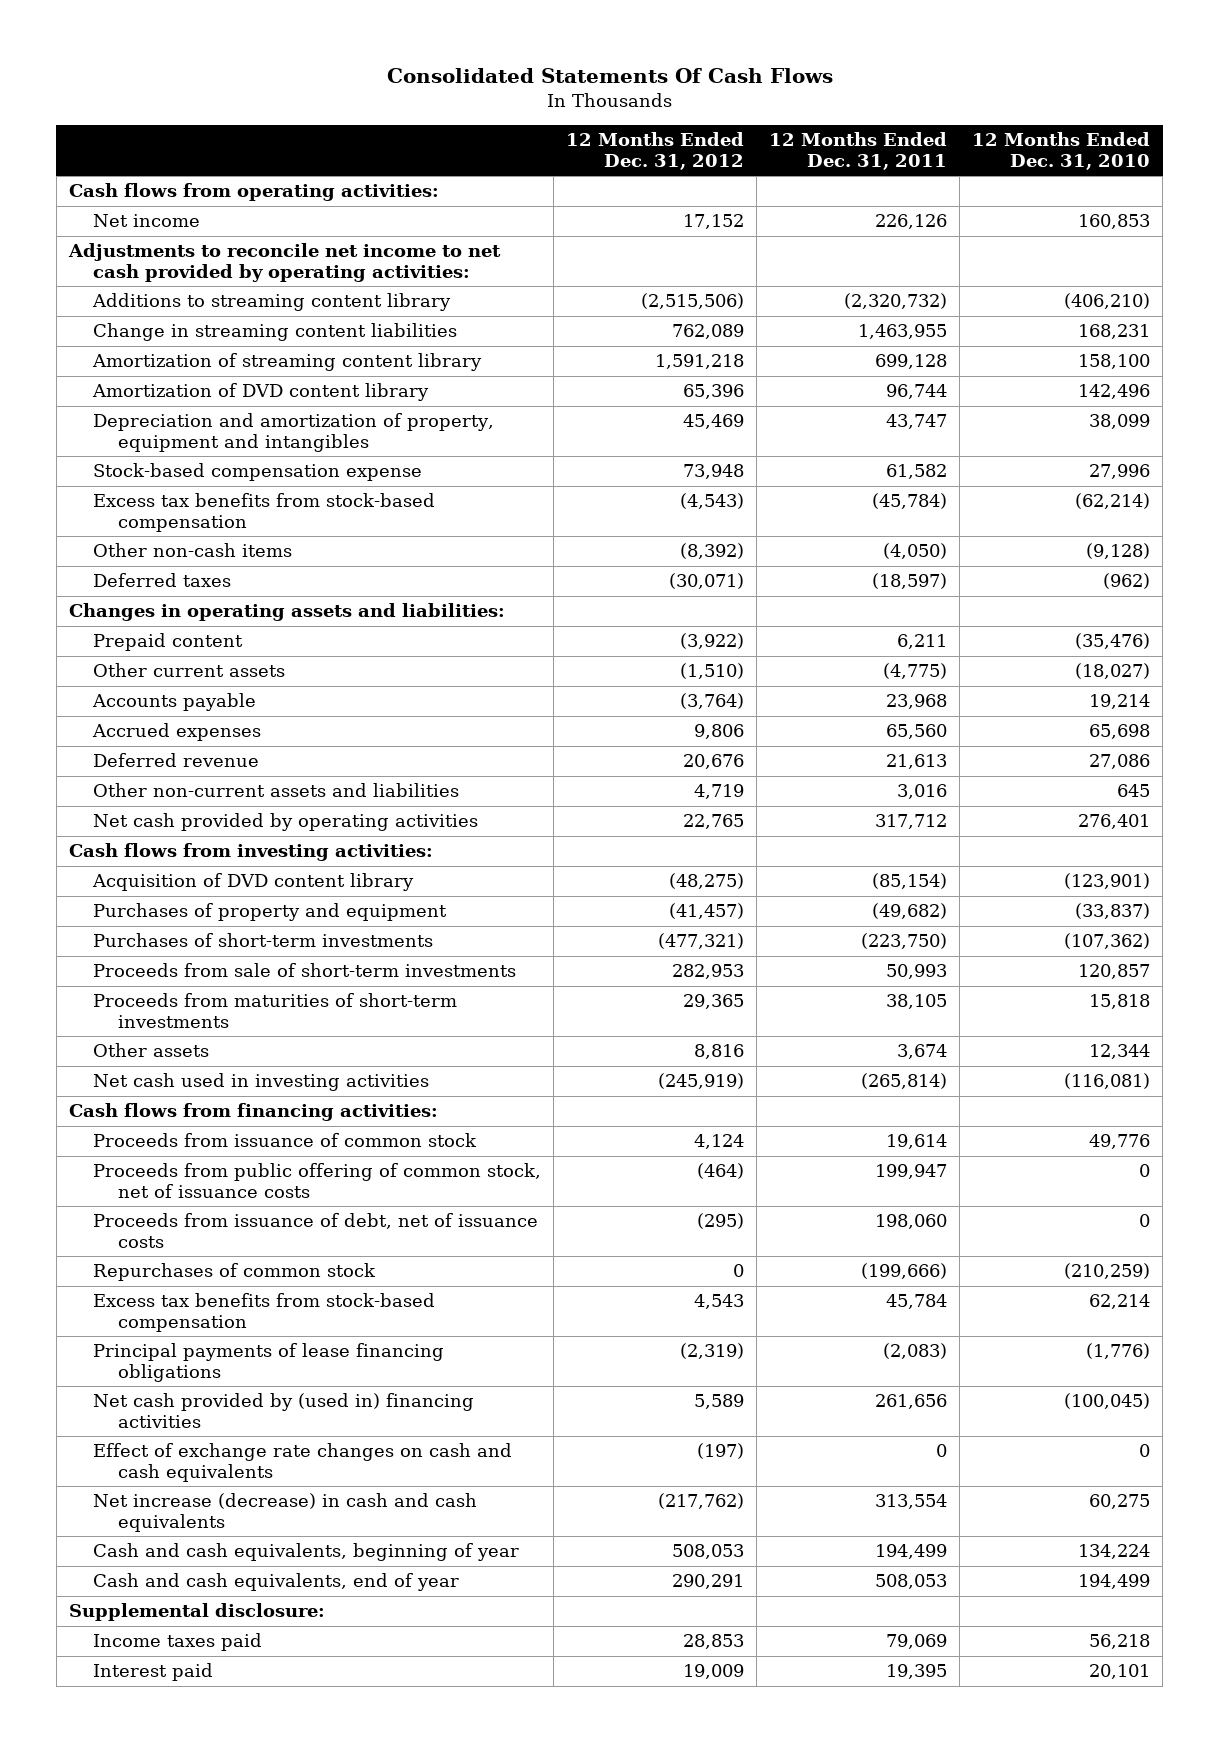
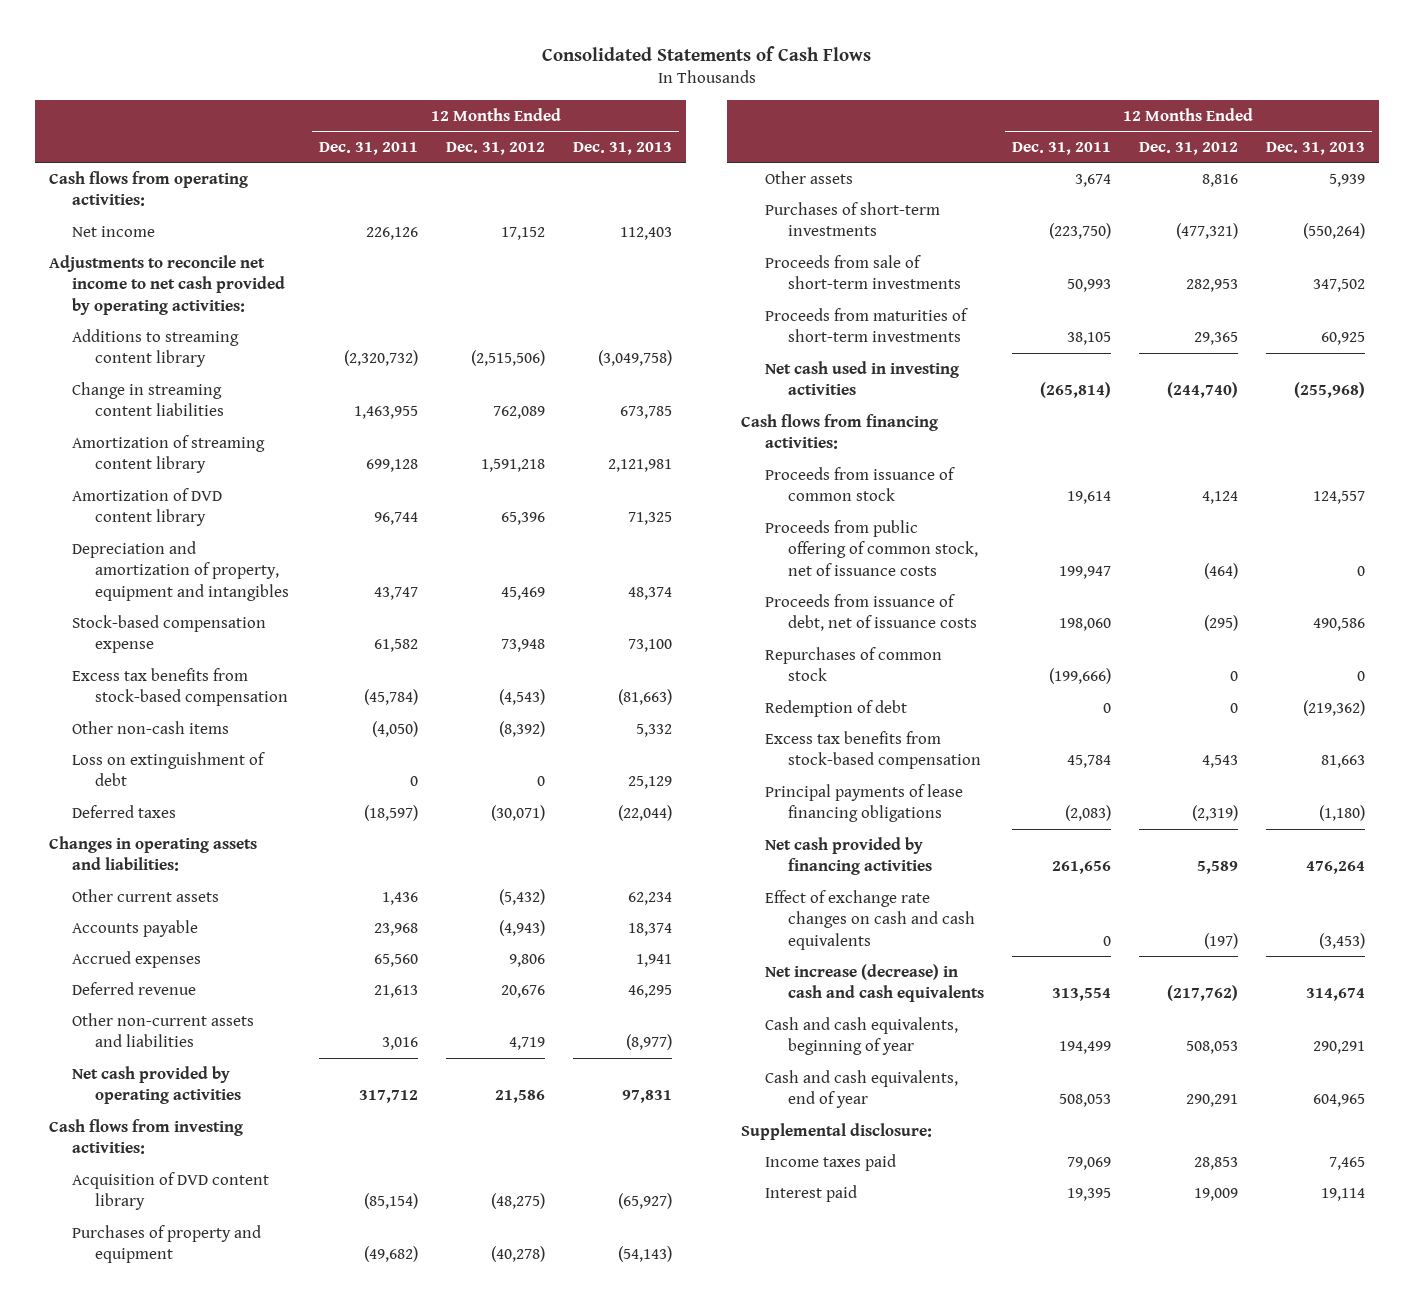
[386,68,833,84] Consolidated Statements Of Cash Flows -> [541,45,871,61] Consolidated Statements of Cash Flows
[972,131,1151,170] 12 Months Ended Dec. 31, 2010 -> none
none -> [573,141,673,155] Dec. 31, 2013
none -> [72,751,266,787] Loss on extinguishment of debt
[93,633,244,652] Prepaid content -> none
[680,663,745,680] (1,510) -> [499,888,546,905] (5,432)
[883,663,948,680] (4,775) -> [382,891,419,905] 1,436
[680,693,745,710] (3,764) -> [499,919,546,936] (4,943)
[683,814,745,830] 22,765 -> [495,1090,546,1104] 21,586
[669,903,745,920] (41,457) -> [491,1246,546,1263] (40,278)
[93,1043,210,1058] Other assets -> [764,170,853,184] Other assets
[658,1073,745,1090] (245,919) -> [1166,382,1238,399] (244,740)
none -> [764,699,907,717] Redemption of debt
[93,1393,475,1429] Net cash provided by (used in) financing activities -> [764,836,932,876] Net cash provided by financing activities

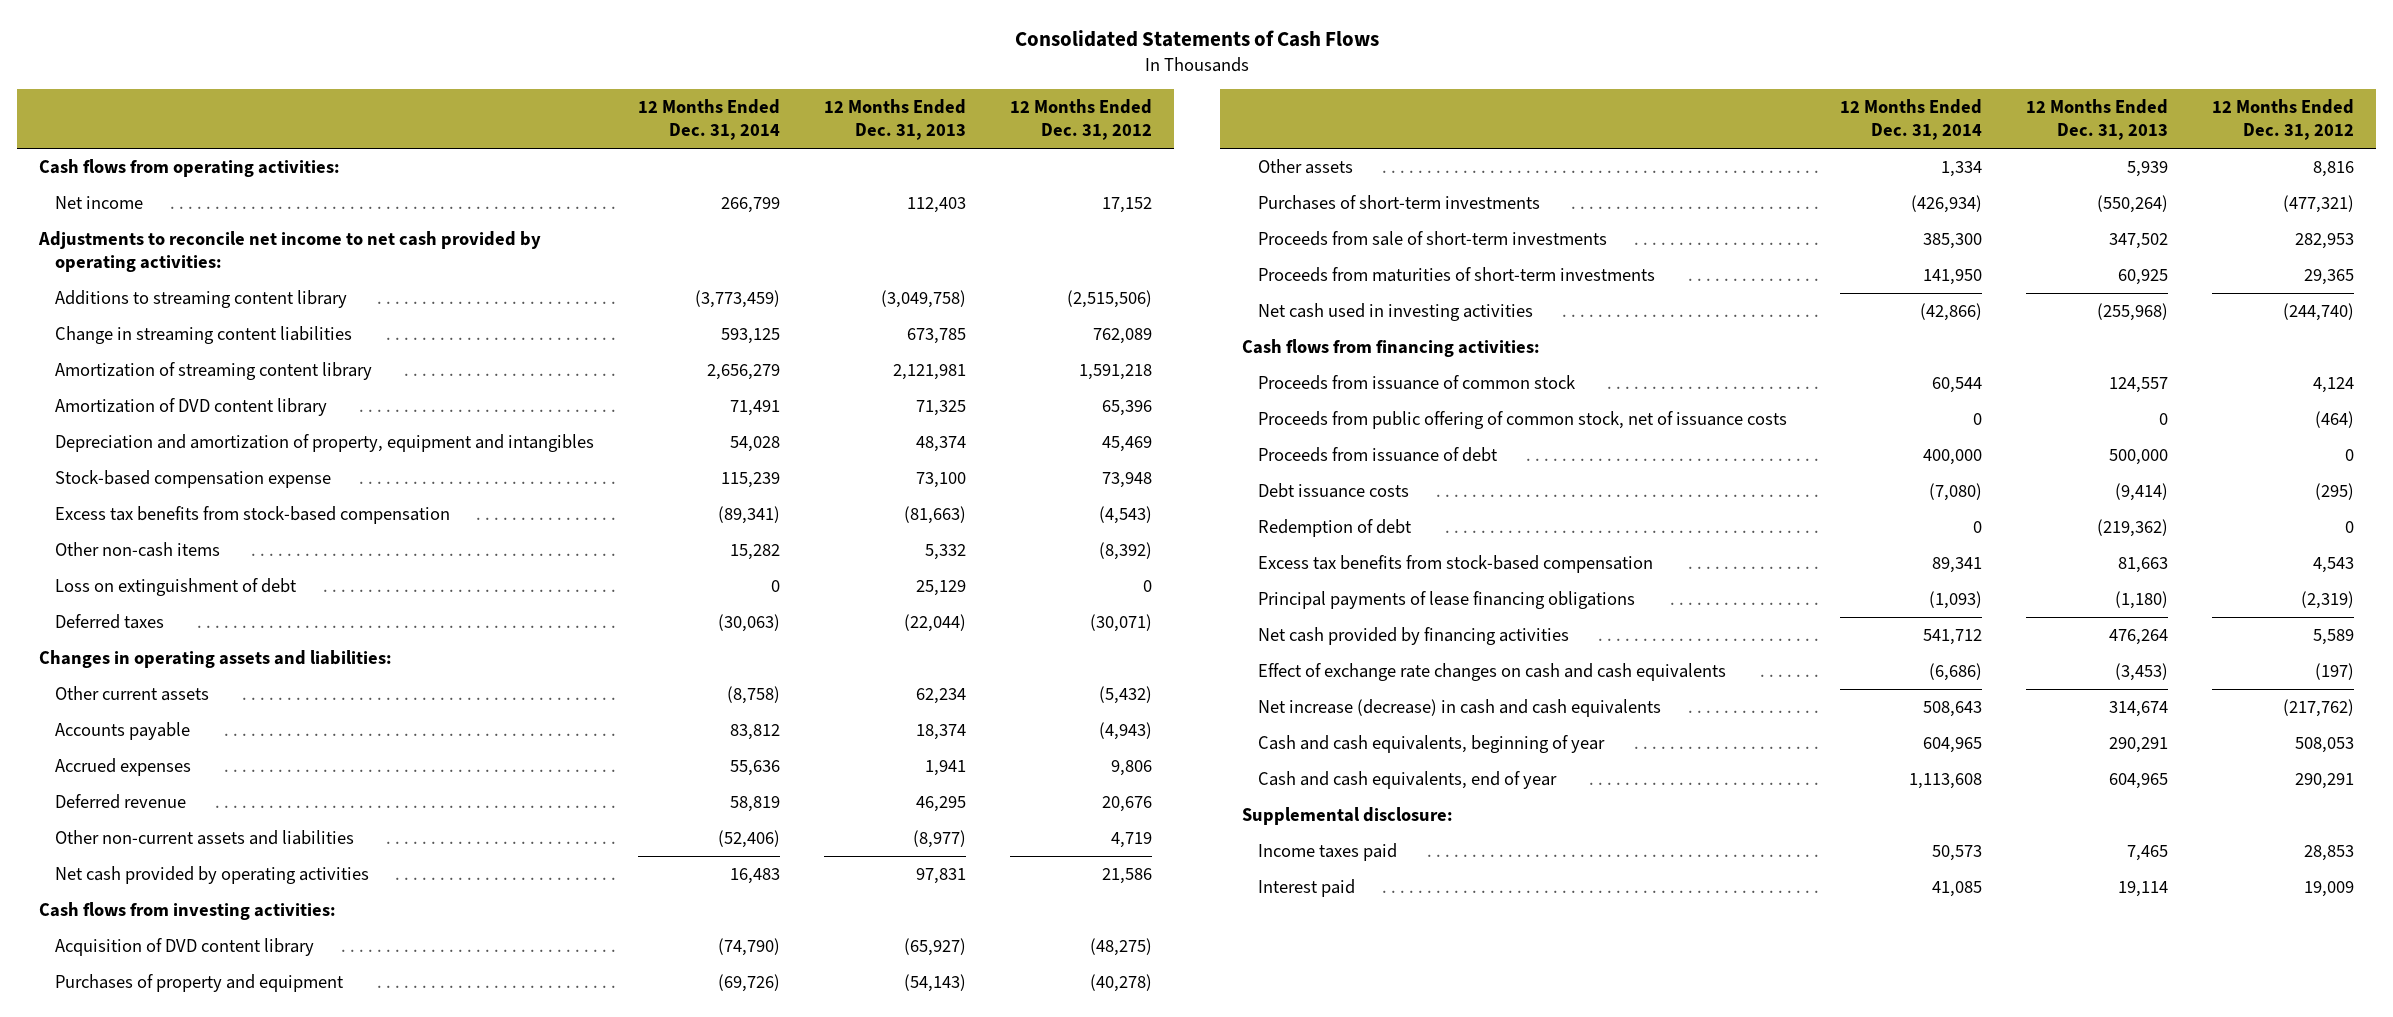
[319,141,419,155] Dec. 31, 2011 -> none
none -> [637,99,780,141] 12 Months Ended Dec. 31, 2014
[764,646,942,682] Repurchases of common stock -> none
[764,593,977,632] Proceeds from issuance of debt, net of issuance costs -> [1257,447,1498,463] Proceeds from issuance of debt
[1203,615,1238,632] (295) -> [2345,449,2355,462] 0
[1312,618,1365,632] 490,586 -> [2109,449,2169,466] 500,000
none -> [1257,483,1409,499] Debt issuance costs

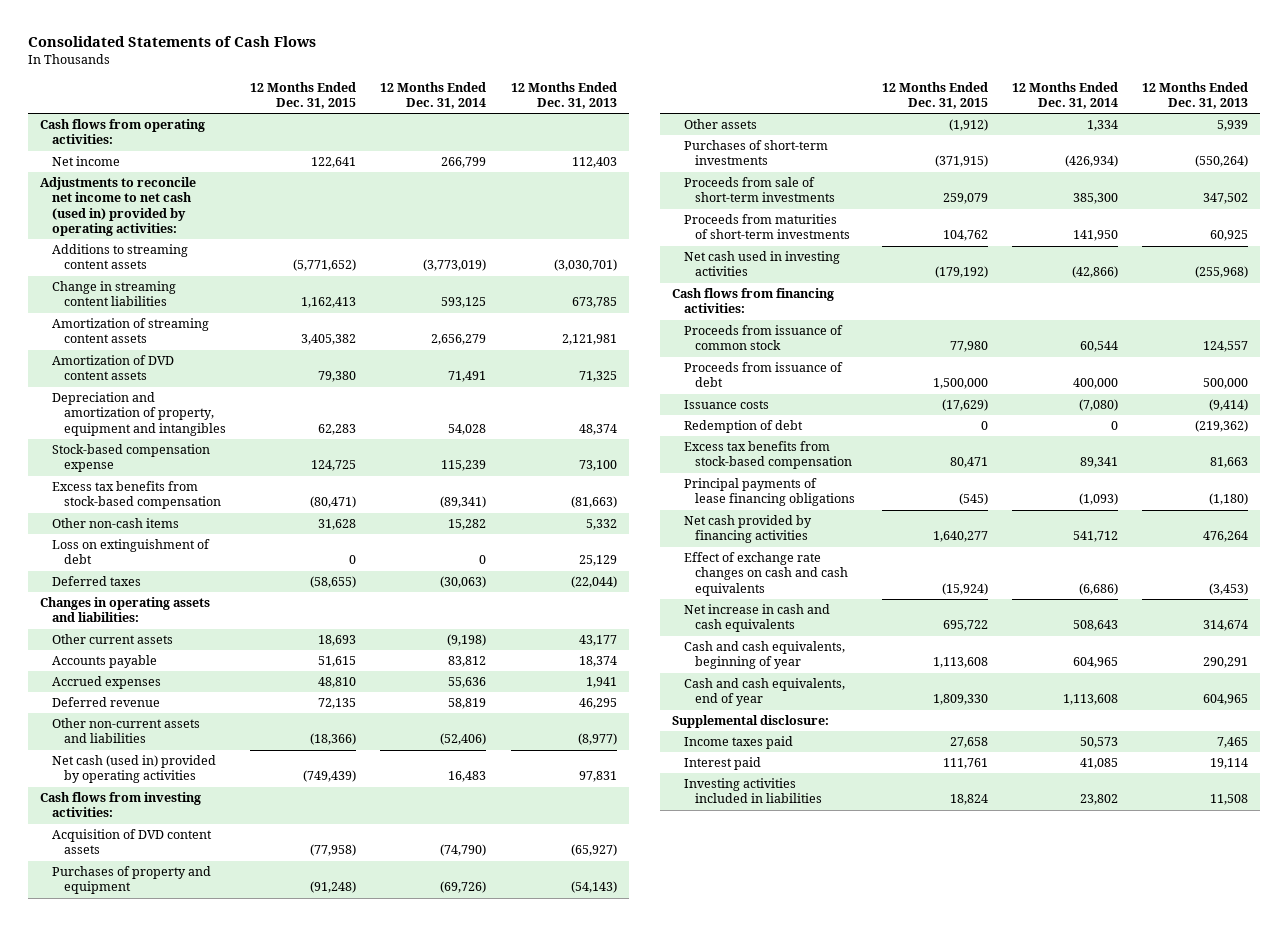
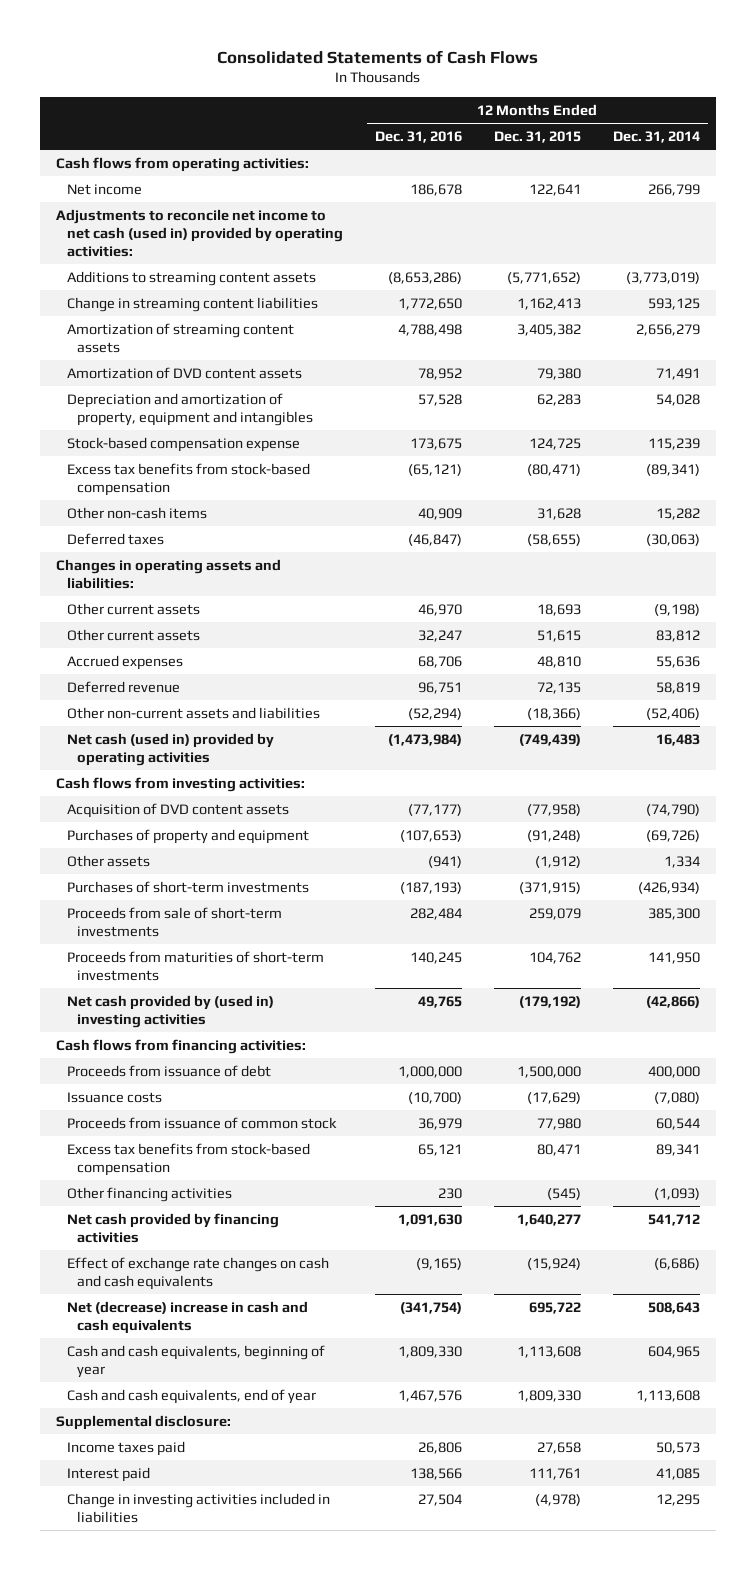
[510,81,617,109] 12 Months Ended Dec. 31, 2013 -> none
none -> [374,131,462,144] Dec. 31, 2016
[52,539,211,565] Loss on extinguishment of debt -> none
[52,655,158,669] Accounts payable -> [66,628,200,641] Other current assets
[683,251,840,277] Net cash used in investing activities -> [66,994,274,1028] Net cash provided by (used in) investing activities
[683,420,803,434] Redemption of debt -> none
[683,325,843,351] Proceeds from issuance of common stock -> [66,1116,337,1129] Proceeds from issuance of common stock
[683,478,856,507] Principal payments of lease financing obligations -> [66,1186,232,1202] Other financing activities
[683,604,830,633] Net increase in cash and cash equivalents -> [66,1300,308,1334] Net (decrease) increase in cash and cash equivalents
[683,778,823,804] Investing activities included in liabilities -> [66,1492,330,1523] Change in investing activities included in liabilities
[949,794,988,806] 18,824 -> [534,1493,581,1506] (4,978)
[1079,794,1118,806] 23,802 -> [655,1493,700,1506] 12,295

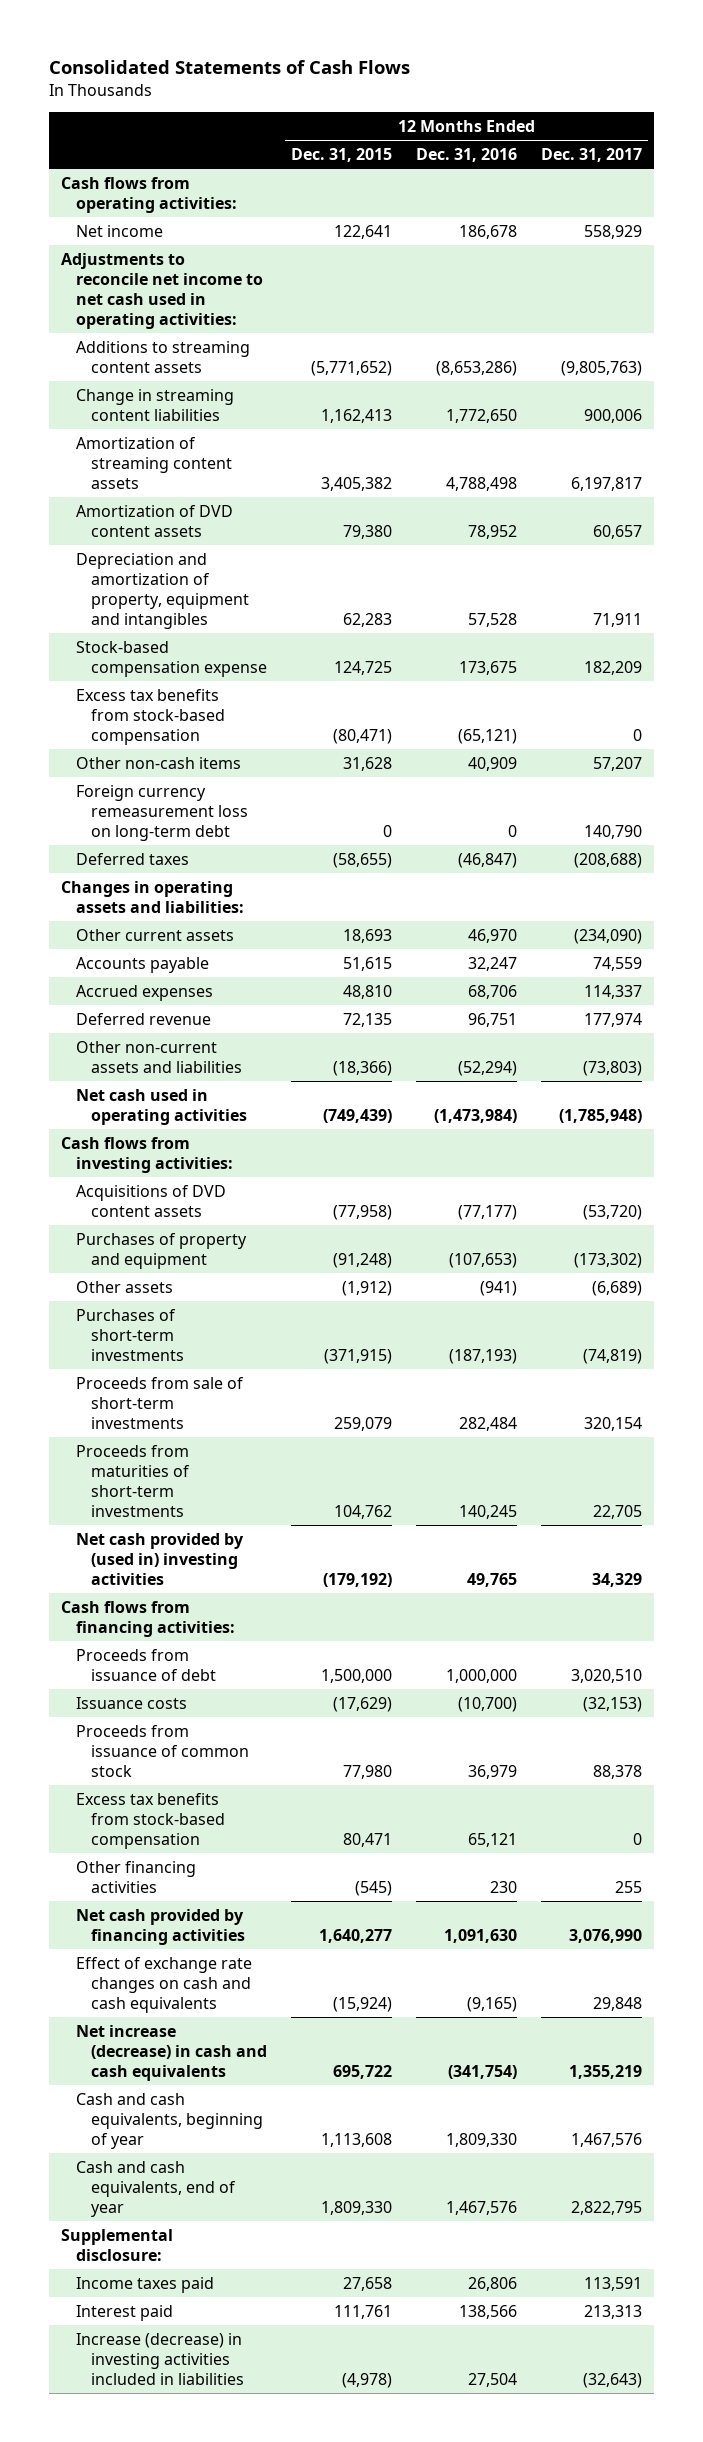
[612,131,700,144] Dec. 31, 2014 -> none
none -> [541,148,643,163] Dec. 31, 2017
[56,208,343,257] Adjustments to reconcile net income to net cash (used in) provided by operating activities: -> [61,252,264,329] Adjustments to reconcile net income to net cash used in operating activities:
none -> [76,784,249,841] Foreign currency remeasurement loss on long-term debt
[66,628,200,641] Other current assets -> [76,956,210,973] Accounts payable
[66,732,274,766] Net cash (used in) provided by operating activities -> [76,1088,248,1125] Net cash used in operating activities
[66,802,289,818] Acquisition of DVD content assets -> [76,1184,227,1217] Acquisitions of DVD content assets
[66,1300,308,1334] Net (decrease) increase in cash and cash equivalents -> [76,2024,268,2081] Net increase (decrease) in cash and cash equivalents
[66,1492,330,1523] Change in investing activities included in liabilities -> [76,2332,245,2385] Increase (decrease) in investing activities included in liabilities

